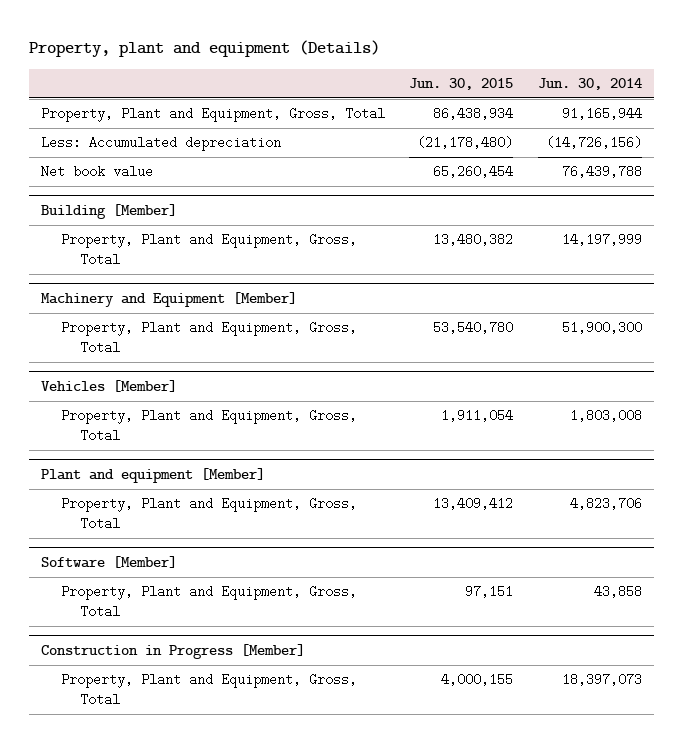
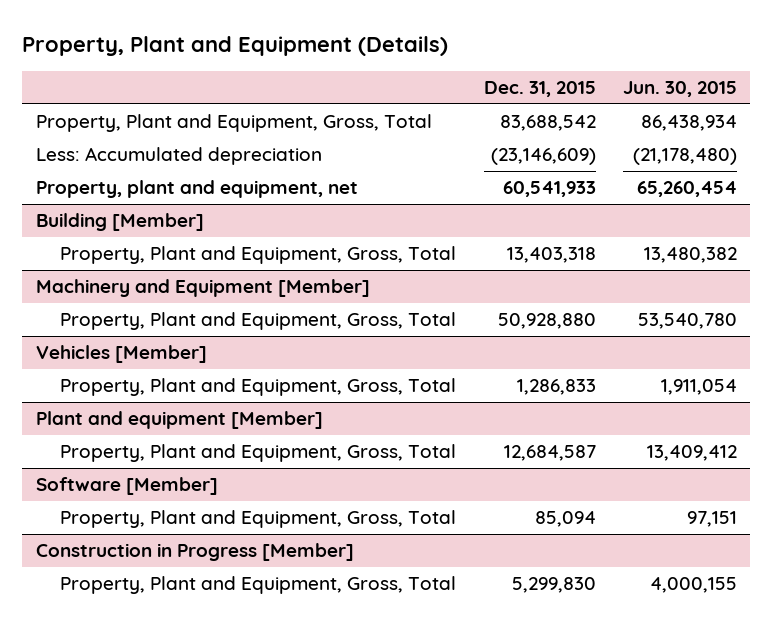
[29,40,381,58] Property, plant and equipment (Details) -> [22,35,449,56] Property, Plant and Equipment (Details)
[537,78,642,91] Jun. 30, 2014 -> none
none -> [483,81,596,98] Dec. 31, 2015
[41,165,154,179] Net book value -> [35,180,358,199] Property, plant and equipment, net

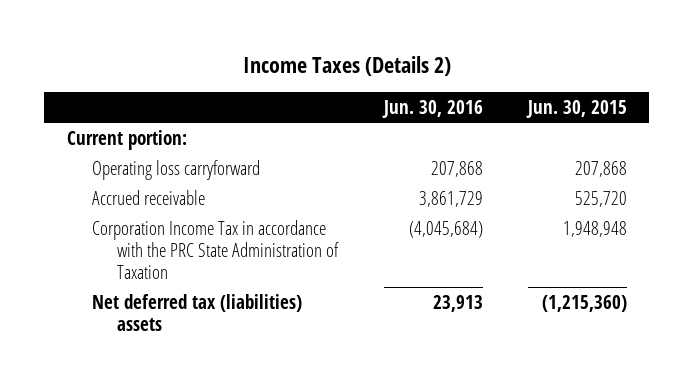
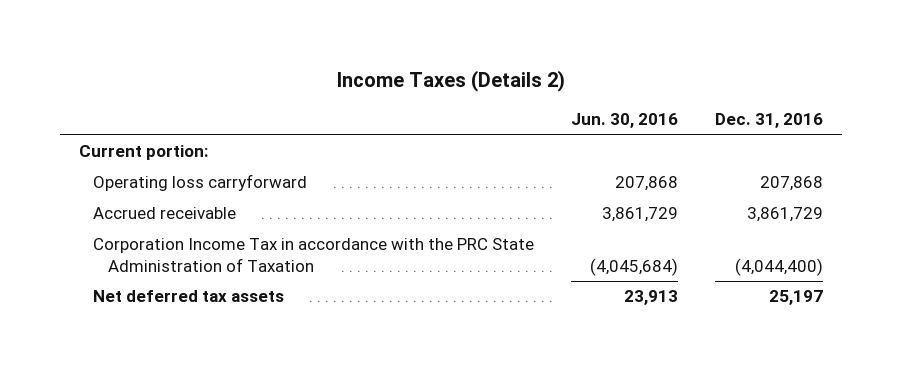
[525,99,627,118] Jun. 30, 2015 -> none
none -> [715,113,824,129] Dec. 31, 2016
[92,293,303,331] Net deferred tax (liabilities) assets -> [93,290,285,303] Net deferred tax assets

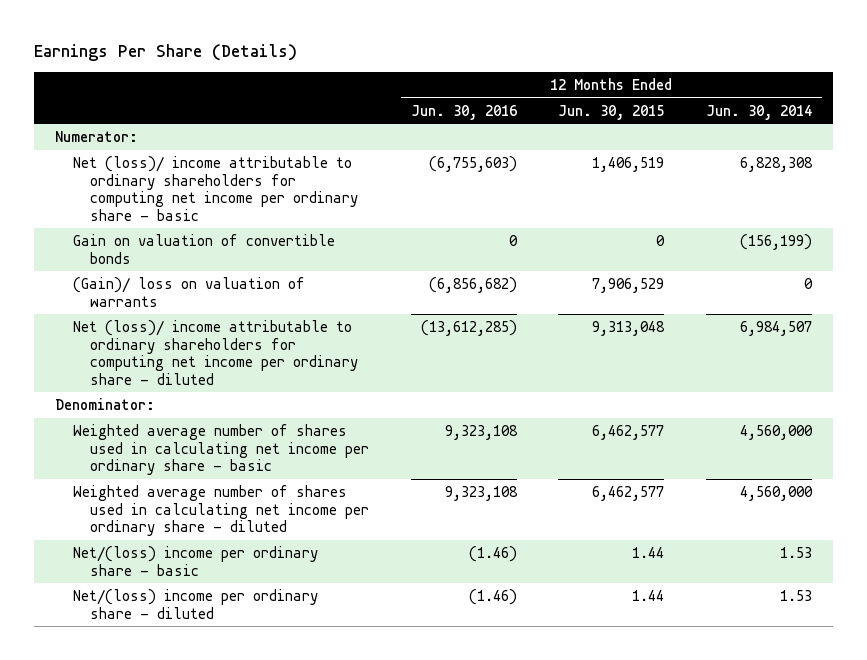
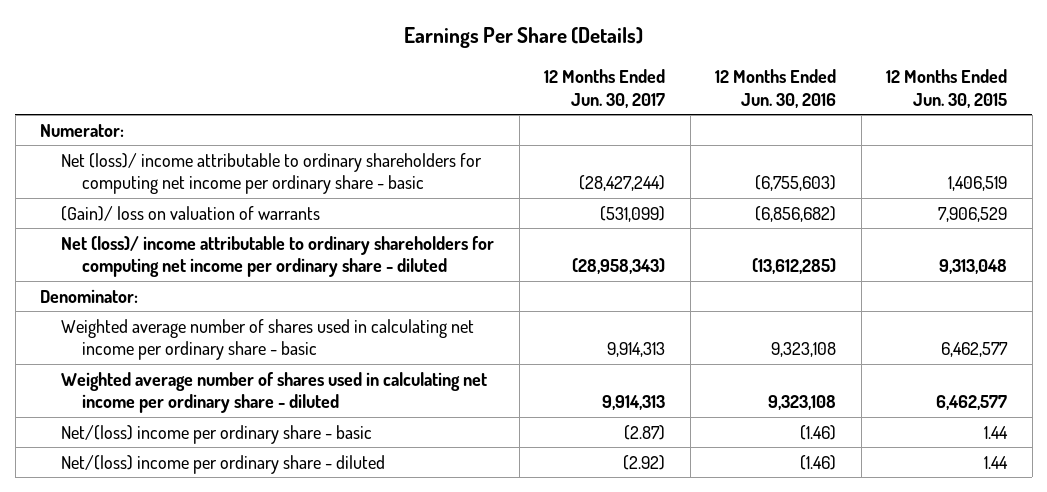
[705,104,812,120] Jun. 30, 2014 -> none
none -> [544,69,666,108] 12 Months Ended Jun. 30, 2017
[72,233,335,264] Gain on valuation of convertible bonds -> none

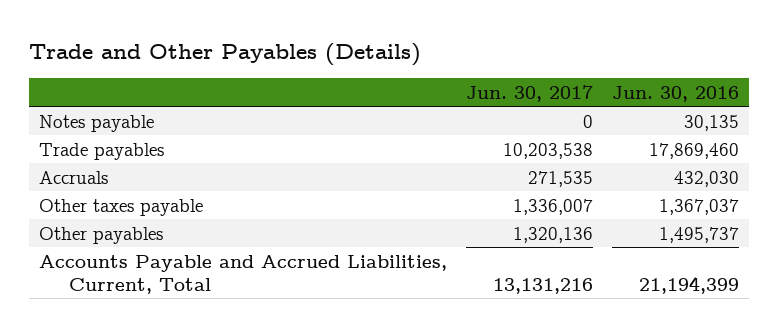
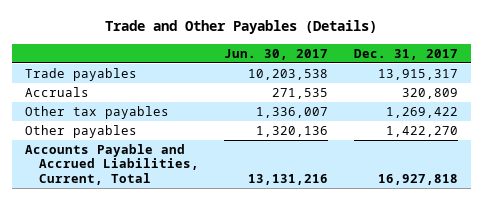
[612,85,740,102] Jun. 30, 2016 -> none
none -> [353,48,458,60] Dec. 31, 2017
[38,114,154,132] Notes payable -> none
[38,198,203,216] Other taxes payable -> [24,105,169,119] Other tax payables

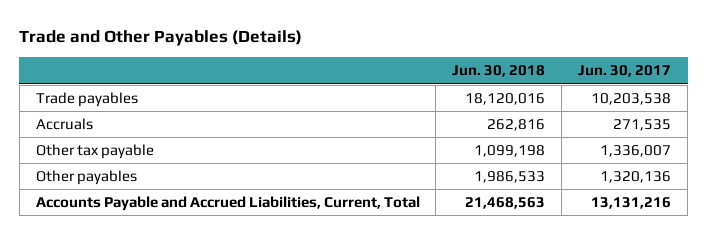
[353,48,458,60] Dec. 31, 2017 -> none
none -> [452,65,546,78] Jun. 30, 2018
[24,105,169,119] Other tax payables -> [35,144,154,160] Other tax payable

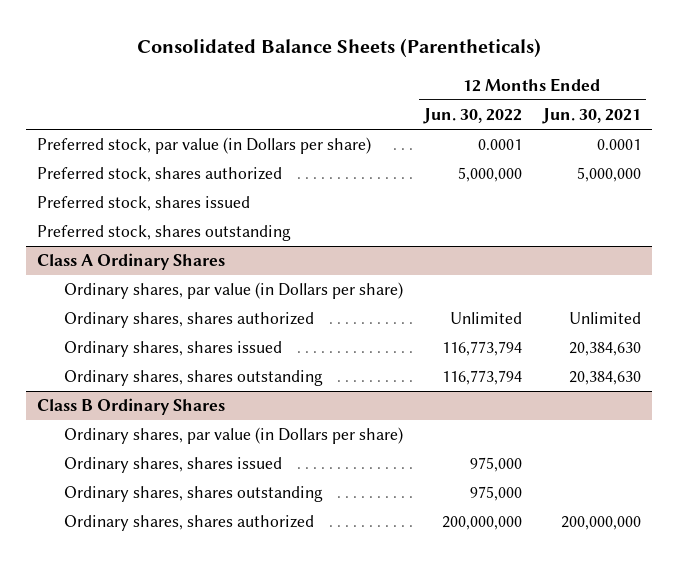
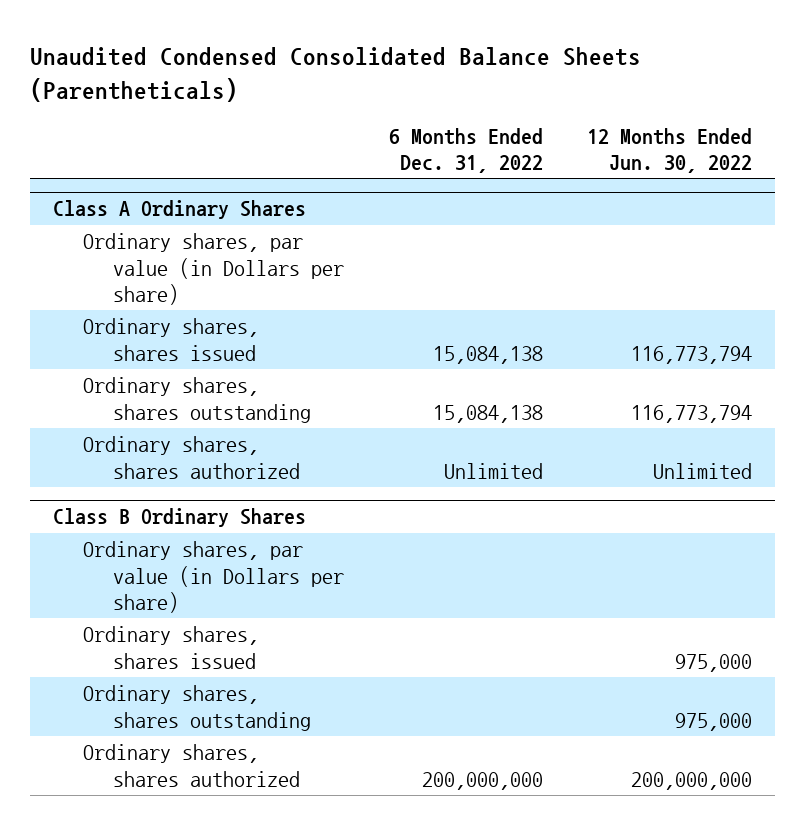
[137,38,542,59] Consolidated Balance Sheets (Parentheticals) -> [30,47,642,102] Unaudited Condensed Consolidated Balance Sheets (Parentheticals)
[542,108,642,125] Jun. 30, 2021 -> none
none -> [388,127,543,174] 6 Months Ended Dec. 31, 2022
[37,137,372,155] Preferred stock, par value (in Dollars per share) -> none
[37,167,283,183] Preferred stock, shares authorized -> none
[37,196,251,212] Preferred stock, shares issued -> none
[37,225,292,242] Preferred stock, shares outstanding -> none
[63,312,314,329] Ordinary shares, shares authorized -> [82,436,300,479] Ordinary shares, shares authorized

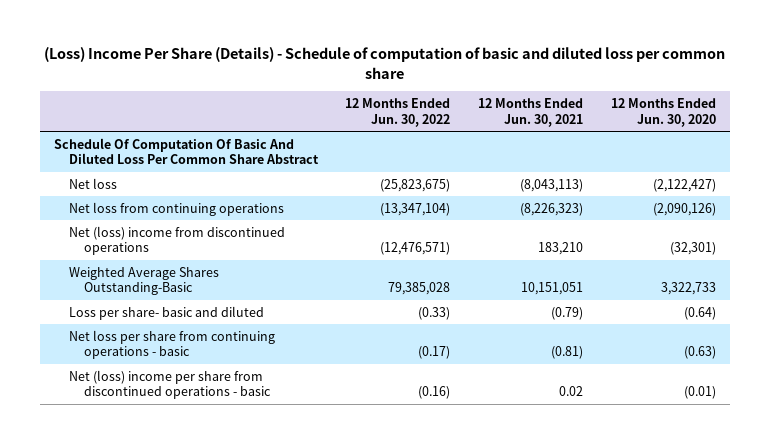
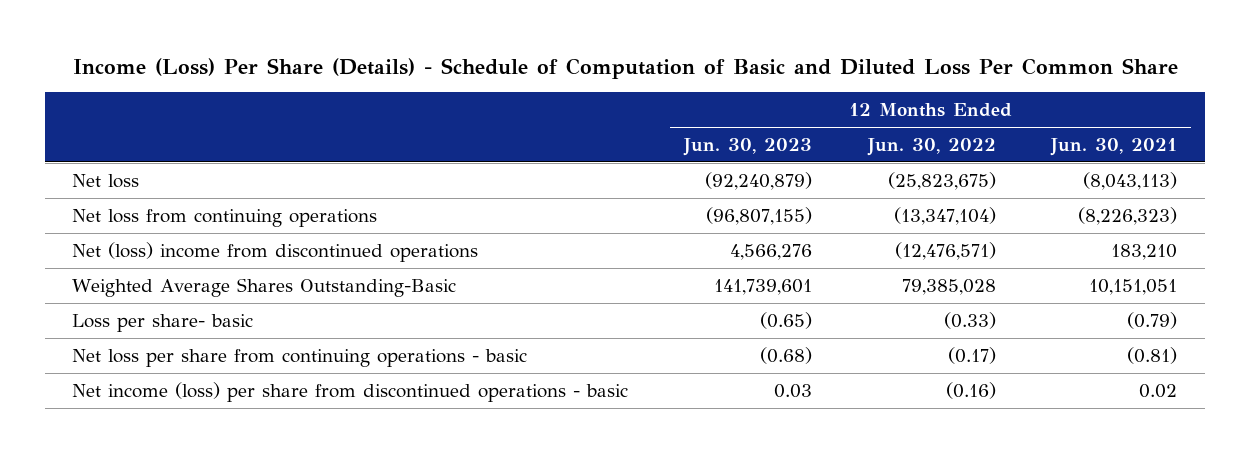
[43,47,725,79] (Loss) Income Per Share (Details) - Schedule of computation of basic and diluted loss per common share -> [72,57,1178,79] Income (Loss) Per Share (Details) - Schedule of Computation of Basic and Diluted Loss Per Common Share
[610,98,716,127] 12 Months Ended Jun. 30, 2020 -> none
none -> [683,137,813,156] Jun. 30, 2023
[53,137,319,165] Schedule Of Computation Of Basic And Diluted Loss Per Common Share Abstract -> none
[68,305,264,320] Loss per share- basic and diluted -> [72,313,254,332] Loss per share- basic
[68,369,271,400] Net (loss) income per share from discontinued operations - basic -> [72,381,629,402] Net income (loss) per share from discontinued operations - basic

